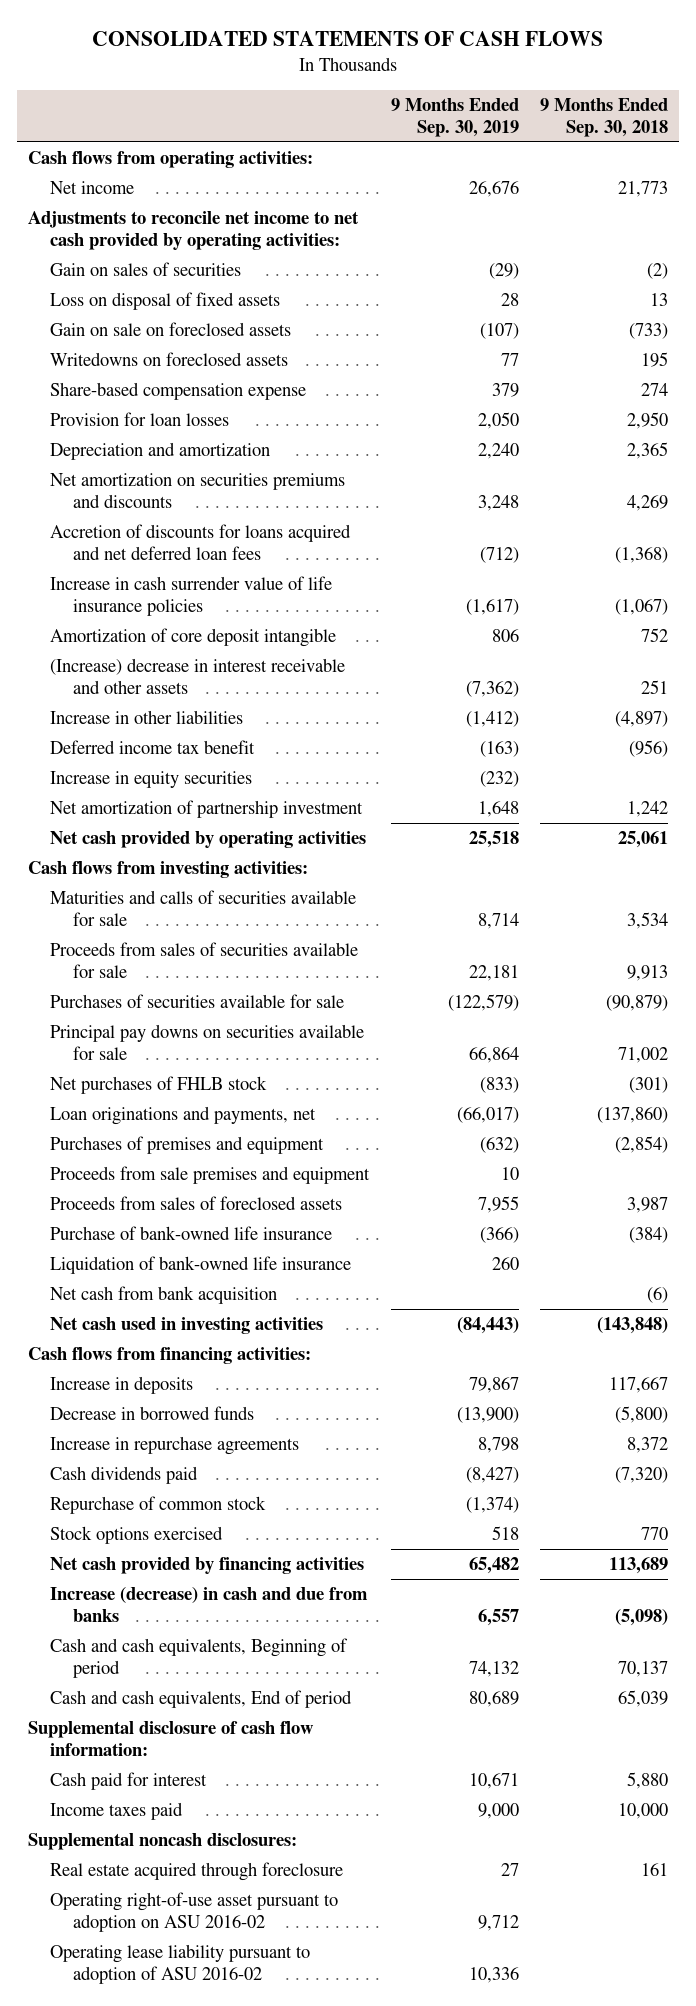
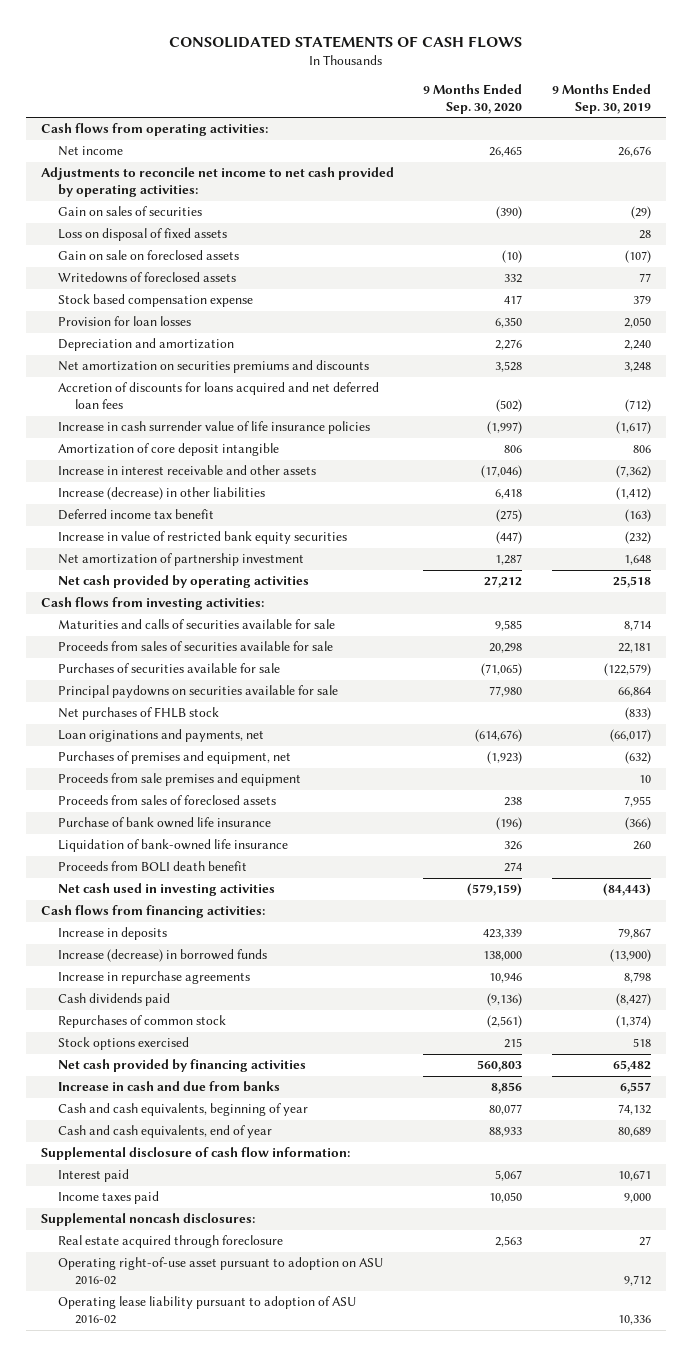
[540,97,669,137] 9 Months Ended Sep. 30, 2018 -> none
none -> [423,83,523,114] 9 Months Ended Sep. 30, 2020
[50,352,289,367] Writedowns on foreclosed assets -> [57,272,236,284] Writedowns of foreclosed assets
[50,382,307,401] Share-based compensation expense -> [57,294,253,308] Stock based compensation expense
[50,658,346,694] (Increase) decrease in interest receivable and other assets -> [57,465,316,476] Increase in interest receivable and other assets
[50,710,244,725] Increase in other liabilities -> [57,487,265,501] Increase (decrease) in other liabilities
[50,771,253,789] Increase in equity securities -> [57,531,347,545] Increase in value of restricted bank equity securities
[50,1024,365,1060] Principal pay downs on securities available for sale -> [57,685,338,699] Principal paydowns on securities available for sale
[50,1136,325,1155] Purchases of premises and equipment -> [57,751,291,765] Purchases of premises and equipment, net
[50,1226,333,1241] Purchase of bank-owned life insurance -> [57,817,271,829] Purchase of bank owned life insurance
[50,1286,278,1305] Net cash from bank acquisition -> none
none -> [57,861,247,873] Proceeds from BOLI death benefit
[50,1406,255,1421] Decrease in borrowed funds -> [57,949,267,963] Increase (decrease) in borrowed funds
[50,1496,267,1515] Repurchase of common stock -> [57,1015,226,1029] Repurchases of common stock
[50,1587,369,1622] Increase (decrease) in cash and due from banks -> [57,1081,280,1093] Increase in cash and due from banks
[50,1638,349,1678] Cash and cash equivalents, Beginning of period -> [57,1103,308,1117] Cash and cash equivalents, beginning of year
[50,1690,353,1709] Cash and cash equivalents, End of period -> [57,1125,272,1139] Cash and cash equivalents, end of year
[50,1772,208,1791] Cash paid for interest -> [57,1169,129,1183] Interest paid

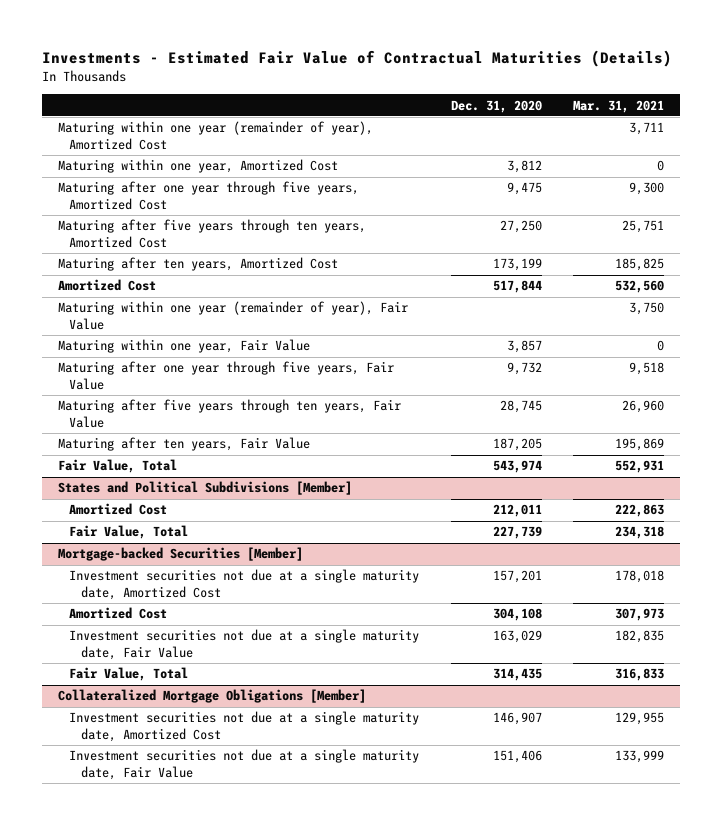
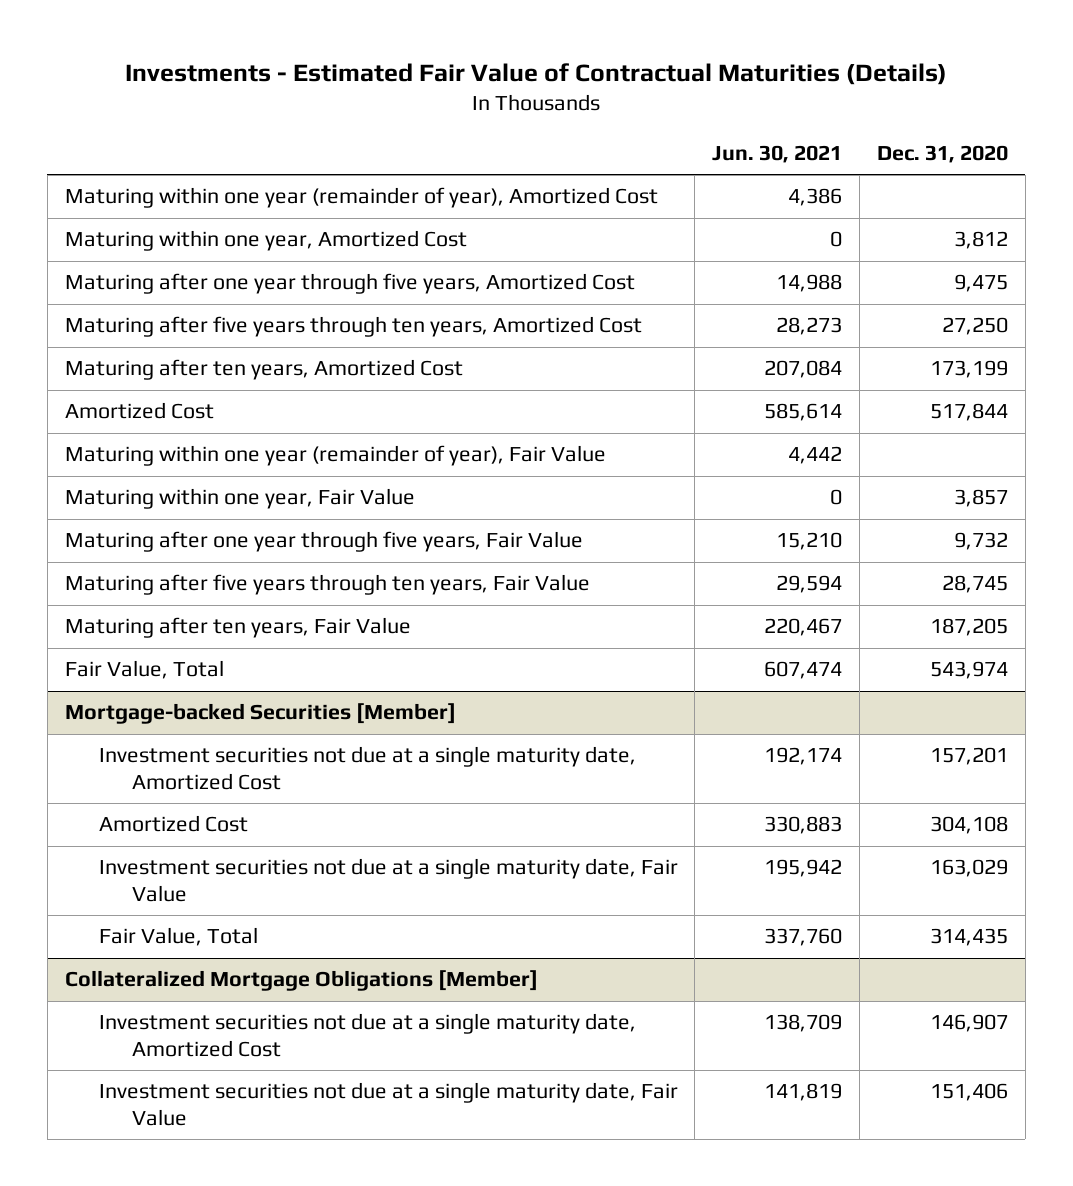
[573,99,665,113] Mar. 31, 2021 -> none
none -> [712,144,843,163] Jun. 30, 2021
[58,481,353,496] States and Political Subdivisions [Member] -> none
[69,503,168,516] Amortized Cost -> none
[69,525,189,540] Fair Value, Total -> none

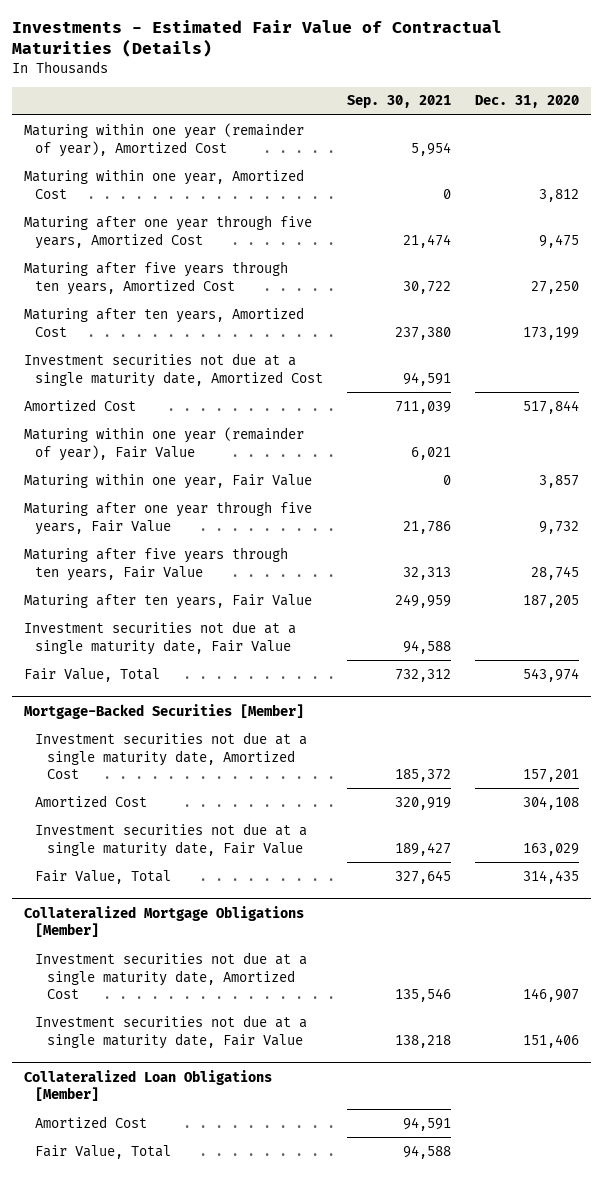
[712,144,843,163] Jun. 30, 2021 -> none
none -> [347,95,452,109] Sep. 30, 2021
none -> [23,352,324,387] Investment securities not due at a single maturity date, Amortized Cost
none -> [23,620,296,655] Investment securities not due at a single maturity date, Fair Value
[64,703,456,725] Mortgage-backed Securities [Member] -> [23,703,304,719] Mortgage-Backed Securities [Member]
none -> [23,1069,272,1102] Collateralized Loan Obligations [Member]
none -> [35,1115,148,1128] Amortized Cost
none -> [35,1144,172,1159] Fair Value, Total

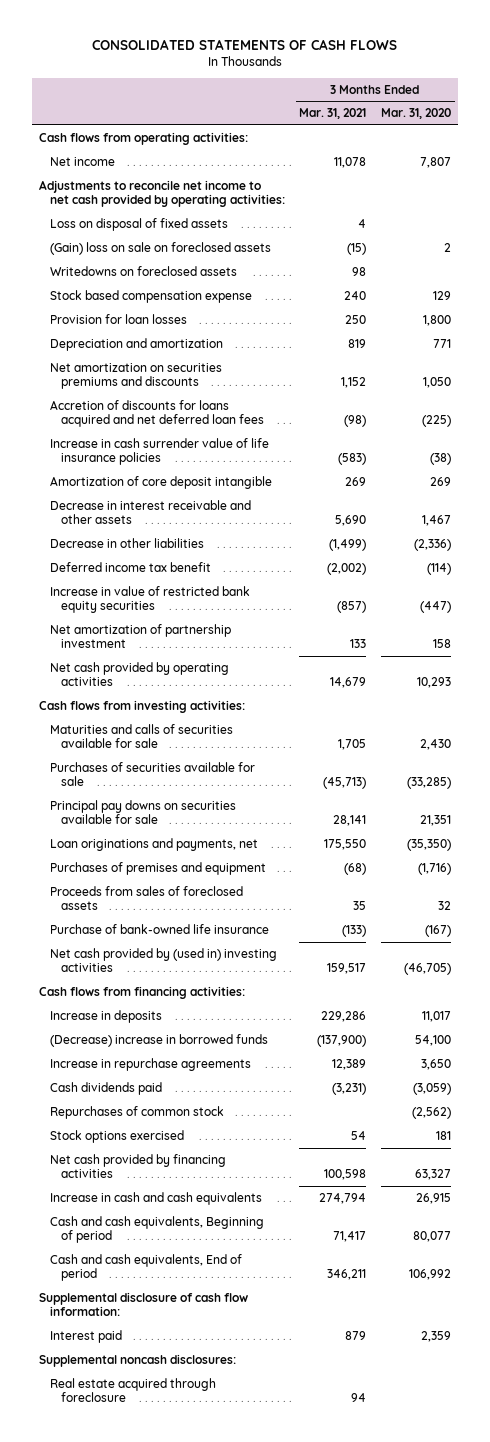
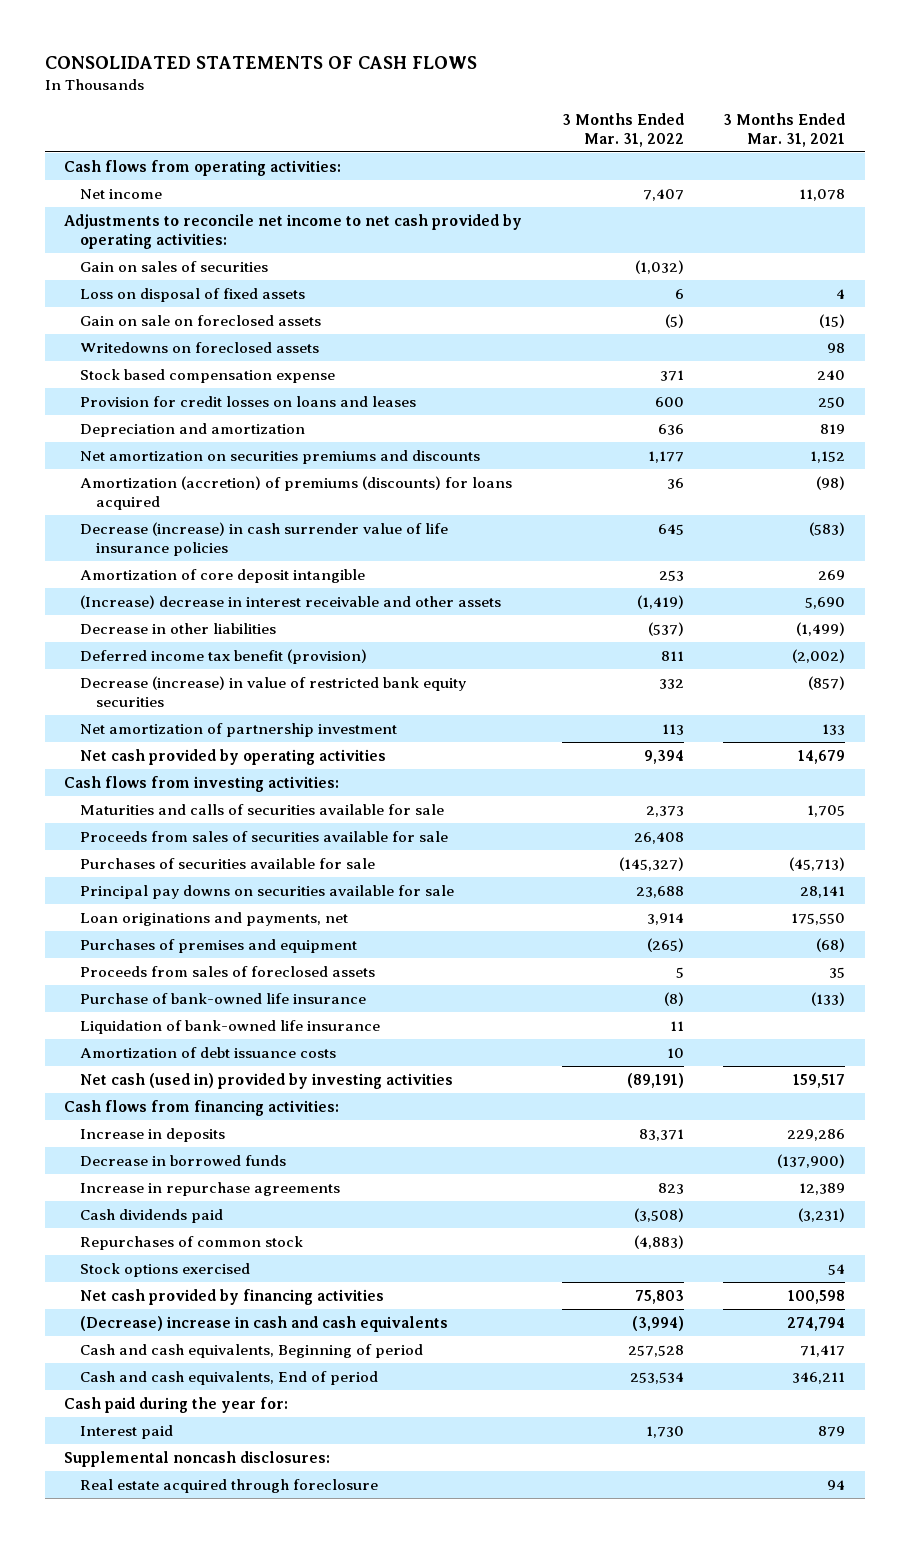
[380,108,451,120] Mar. 31, 2020 -> none
none -> [561,113,684,147] 3 Months Ended Mar. 31, 2022
none -> [80,261,269,273] Gain on sales of securities
[50,241,272,255] (Gain) loss on sale on foreclosed assets -> [80,315,322,327] Gain on sale on foreclosed assets
[50,313,188,324] Provision for loan losses -> [80,396,417,408] Provision for credit losses on loans and leases
[50,399,264,428] Accretion of discounts for loans acquired and net deferred loan fees -> [80,476,513,510] Amortization (accretion) of premiums (discounts) for loans acquired
[50,437,270,466] Increase in cash surrender value of life insurance policies -> [80,522,449,556] Decrease (increase) in cash surrender value of life insurance policies
[50,499,252,525] Decrease in interest receivable and other assets -> [80,595,502,610] (Increase) decrease in interest receivable and other assets
[50,561,212,572] Deferred income tax benefit -> [80,649,368,665] Deferred income tax benefit (provision)
[50,585,251,614] Increase in value of restricted bank equity securities -> [80,676,467,707] Decrease (increase) in value of restricted bank equity securities
none -> [80,831,449,843] Proceeds from sales of securities available for sale
none -> [80,1020,381,1035] Liquidation of bank-owned life insurance
none -> [80,1047,337,1059] Amortization of debt issuance costs
[50,947,278,973] Net cash provided by (used in) investing activities -> [80,1073,454,1090] Net cash (used in) provided by investing activities
[50,1033,269,1047] (Decrease) increase in borrowed funds -> [80,1155,287,1167] Decrease in borrowed funds
[50,1191,263,1205] Increase in cash and cash equivalents -> [80,1316,449,1333] (Decrease) increase in cash and cash equivalents
[39,1291,249,1317] Supplemental disclosure of cash flow information: -> none
none -> [64,1397,289,1414] Cash paid during the year for:

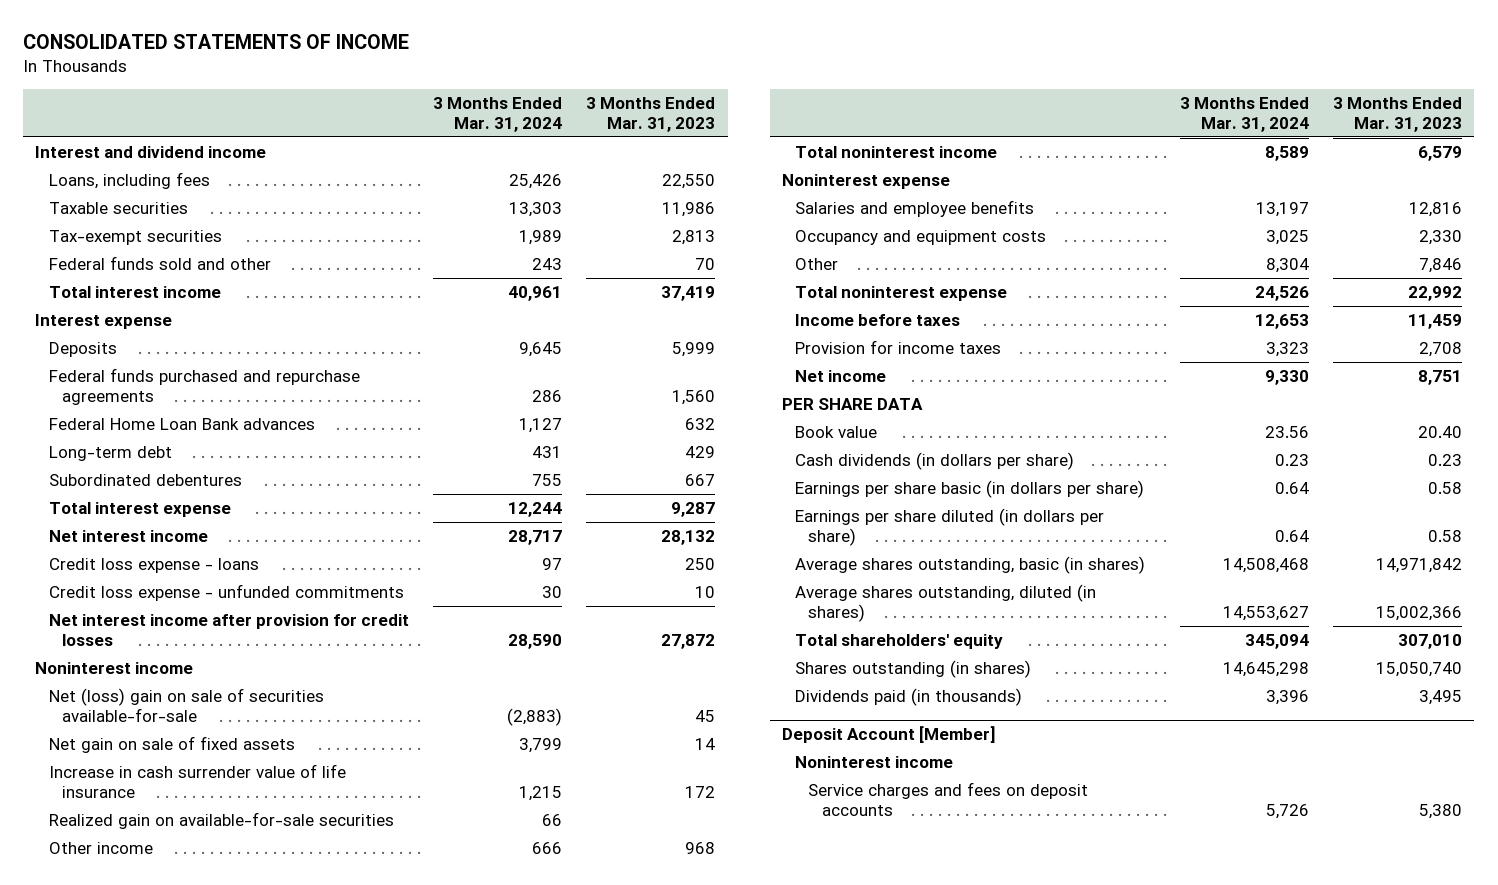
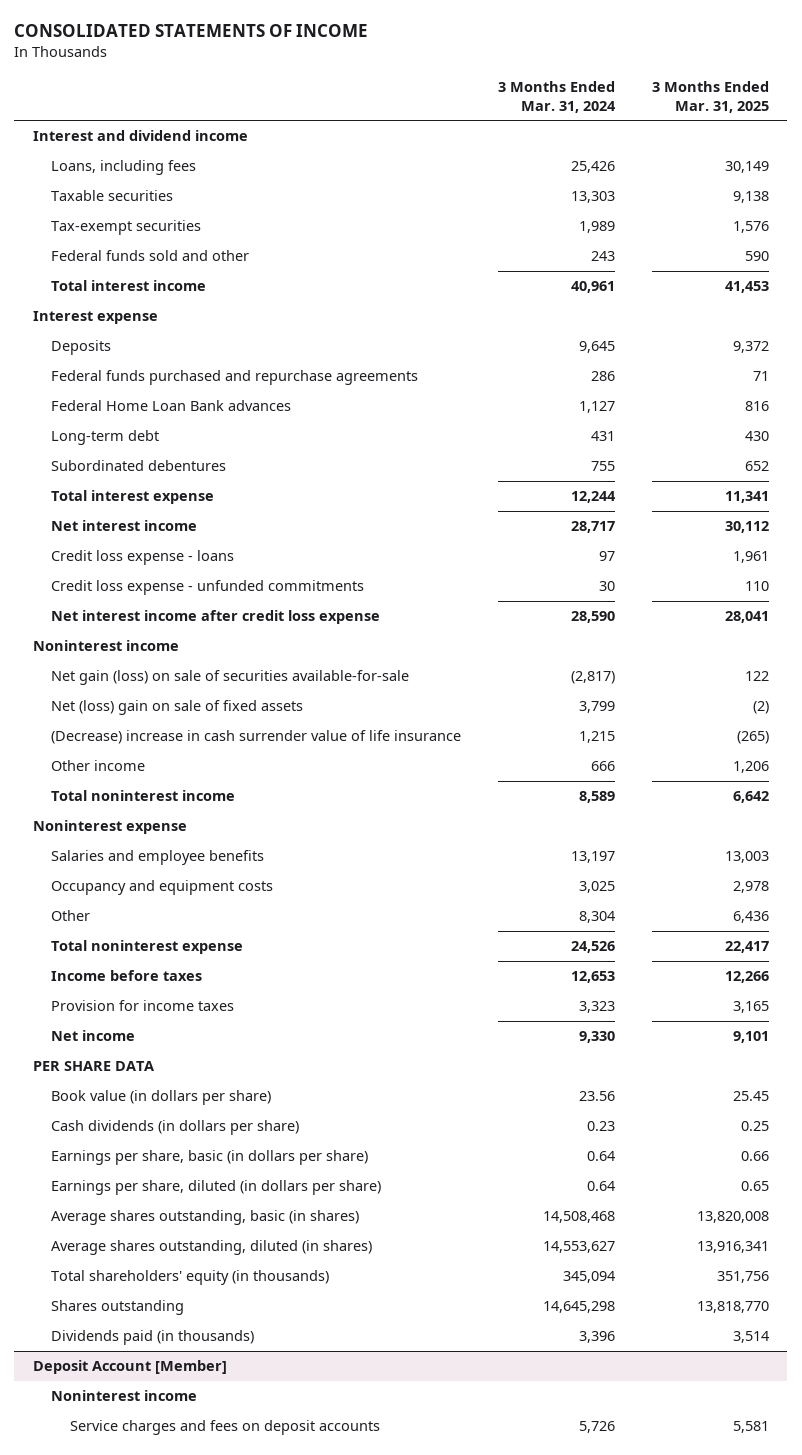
[586,96,716,132] 3 Months Ended Mar. 31, 2023 -> none
none -> [651,80,769,113] 3 Months Ended Mar. 31, 2025
[48,613,409,647] Net interest income after provision for credit losses -> [51,610,381,625] Net interest income after credit loss expense
[48,811,394,829] Realized gain on available-for-sale securities -> none
[48,687,324,723] Net (loss) gain on sale of securities available-for-sale -> [51,670,410,686] Net gain (loss) on sale of securities available-for-sale
[507,708,563,727] (2,883) -> [571,671,616,685] (2,817)
[48,735,295,753] Net gain on sale of fixed assets -> [51,700,304,716] Net (loss) gain on sale of fixed assets
[48,763,346,799] Increase in cash surrender value of life insurance -> [51,730,462,745] (Decrease) increase in cash surrender value of life insurance
[795,425,878,438] Book value -> [51,1090,272,1106] Book value (in dollars per share)
[795,479,1145,498] Earnings per share basic (in dollars per share) -> [51,1150,369,1166] Earnings per share, basic (in dollars per share)
[795,507,1105,547] Earnings per share diluted (in dollars per share) -> [51,1180,382,1196] Earnings per share, diluted (in dollars per share)
[795,633,1004,649] Total shareholders' equity -> [51,1270,330,1286] Total shareholders' equity (in thousands)
[795,659,1032,678] Shares outstanding (in shares) -> [51,1300,185,1316] Shares outstanding

